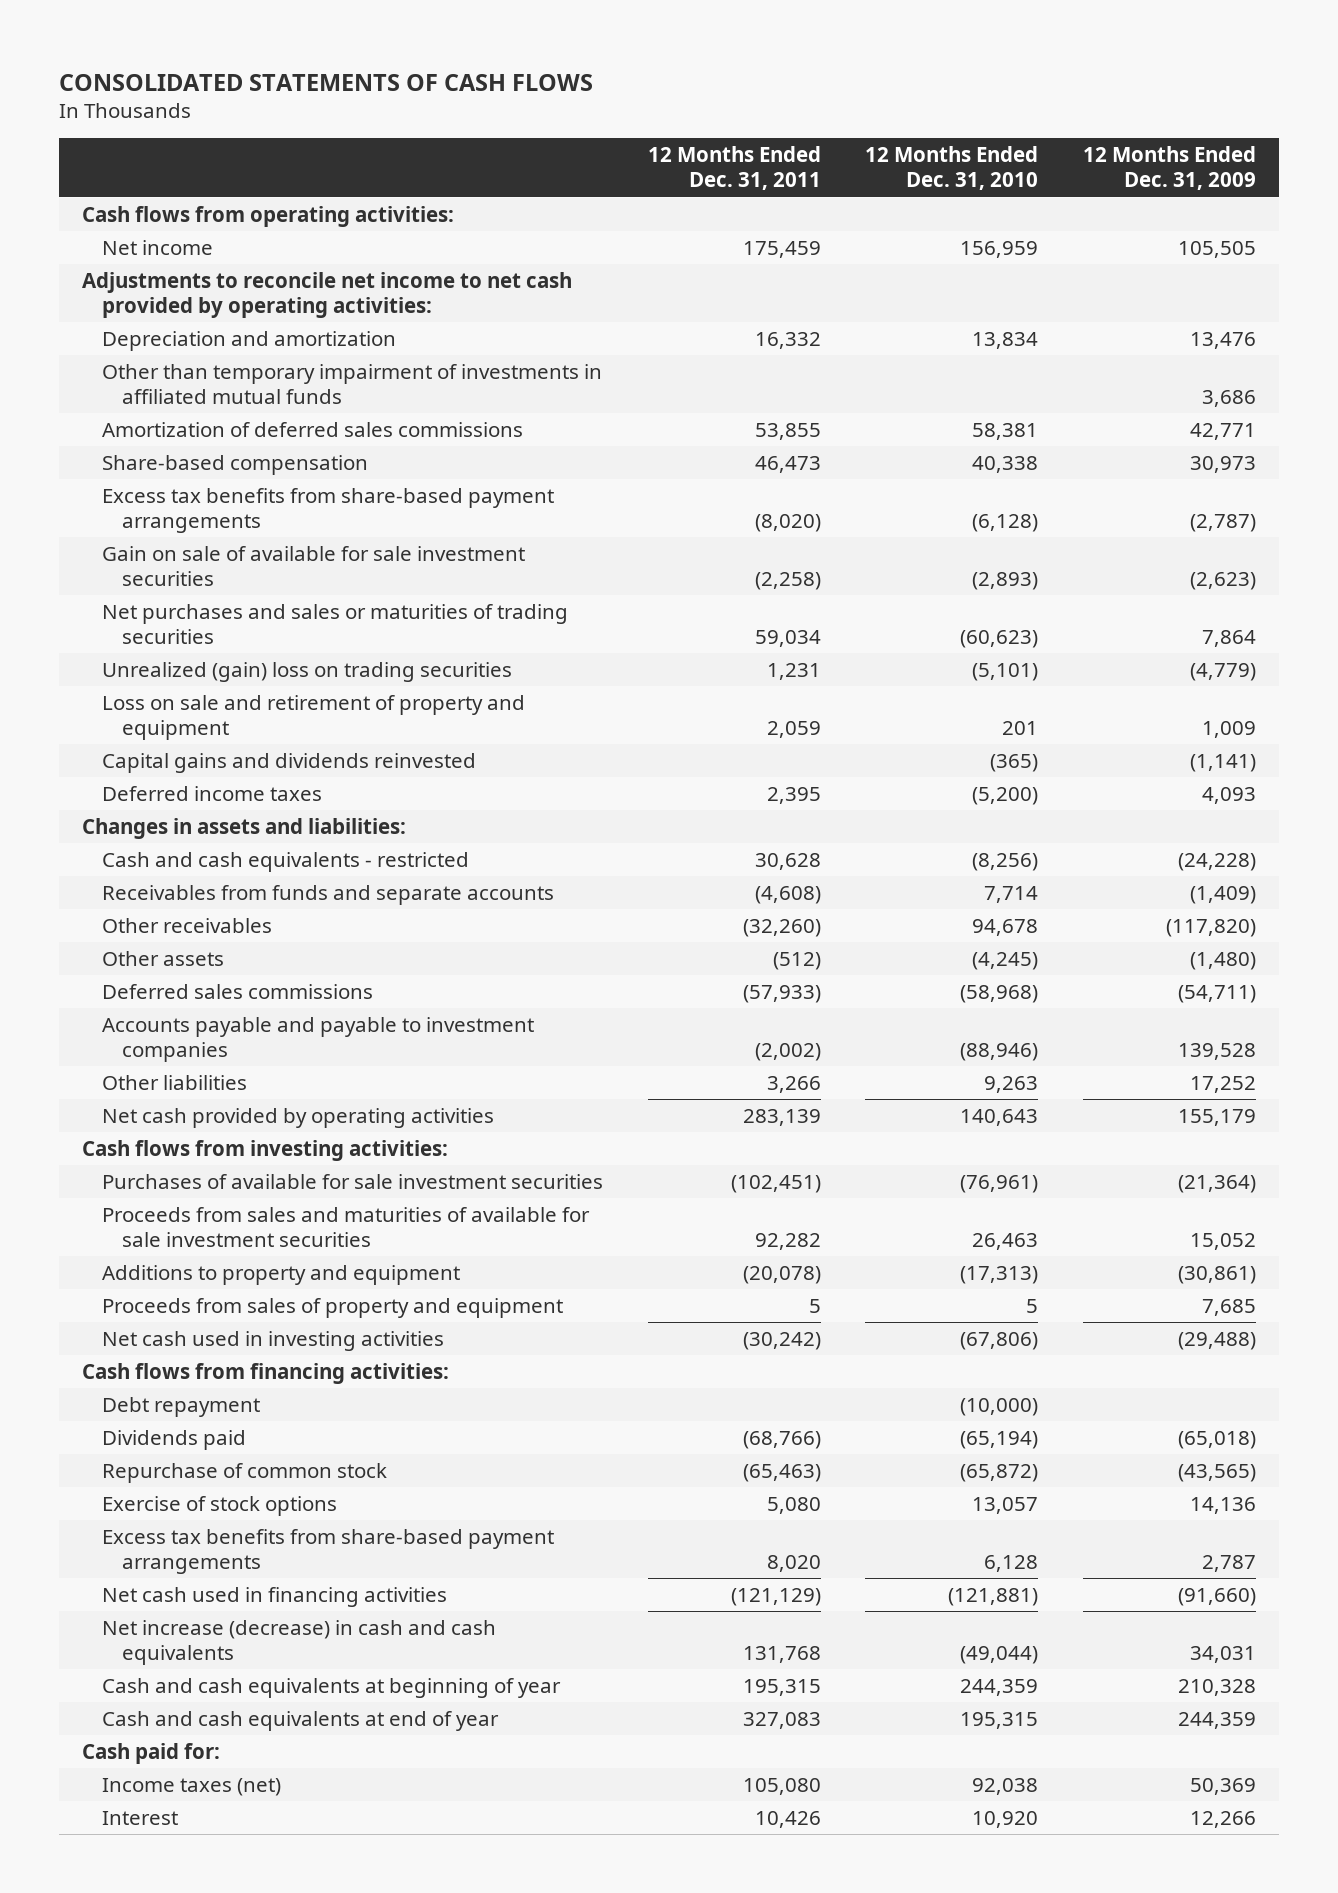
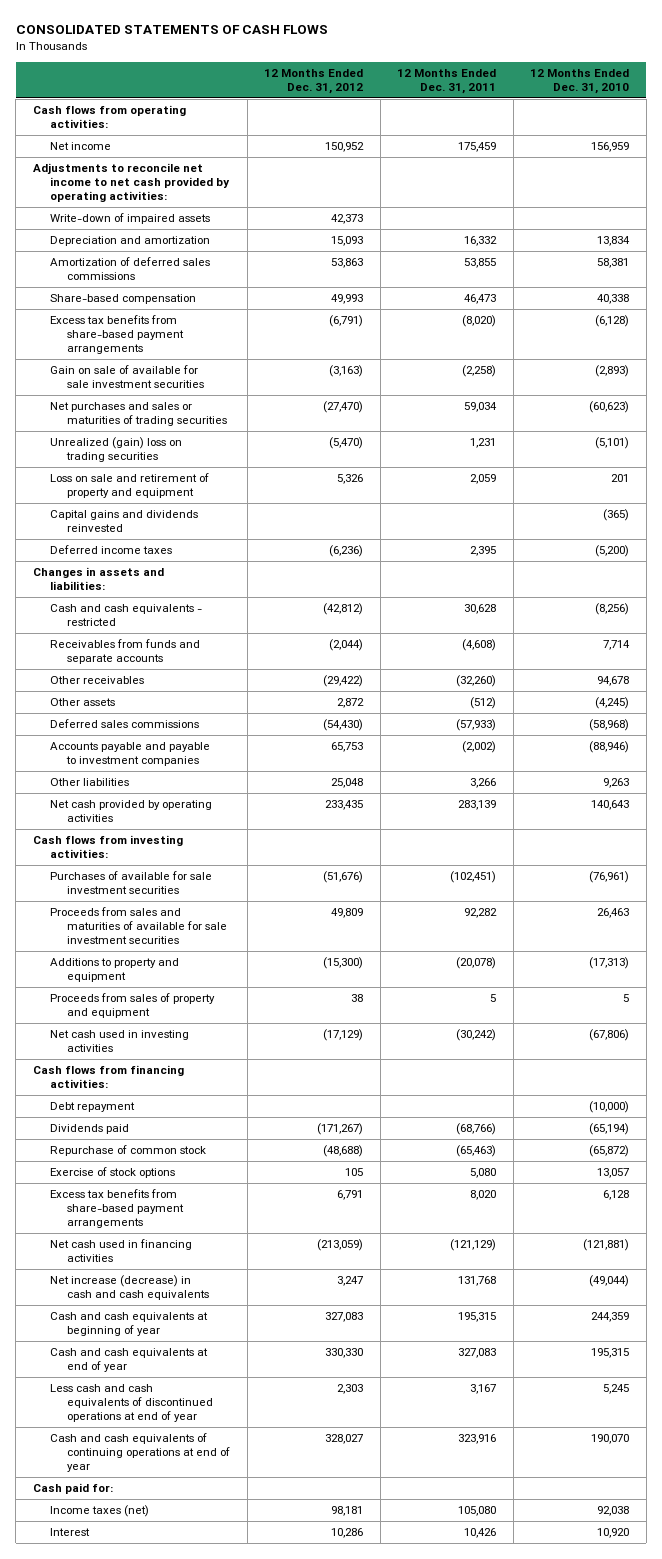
[1083,146,1257,191] 12 Months Ended Dec. 31, 2009 -> none
none -> [264,68,364,94] 12 Months Ended Dec. 31, 2012
none -> [49,213,210,225] Write-down of impaired assets
[101,363,602,404] Other than temporary impairment of investments in affiliated mutual funds -> none
none -> [49,1384,214,1422] Less cash and cash equivalents of discontinued operations at end of year
none -> [49,1433,231,1472] Cash and cash equivalents of continuing operations at end of year

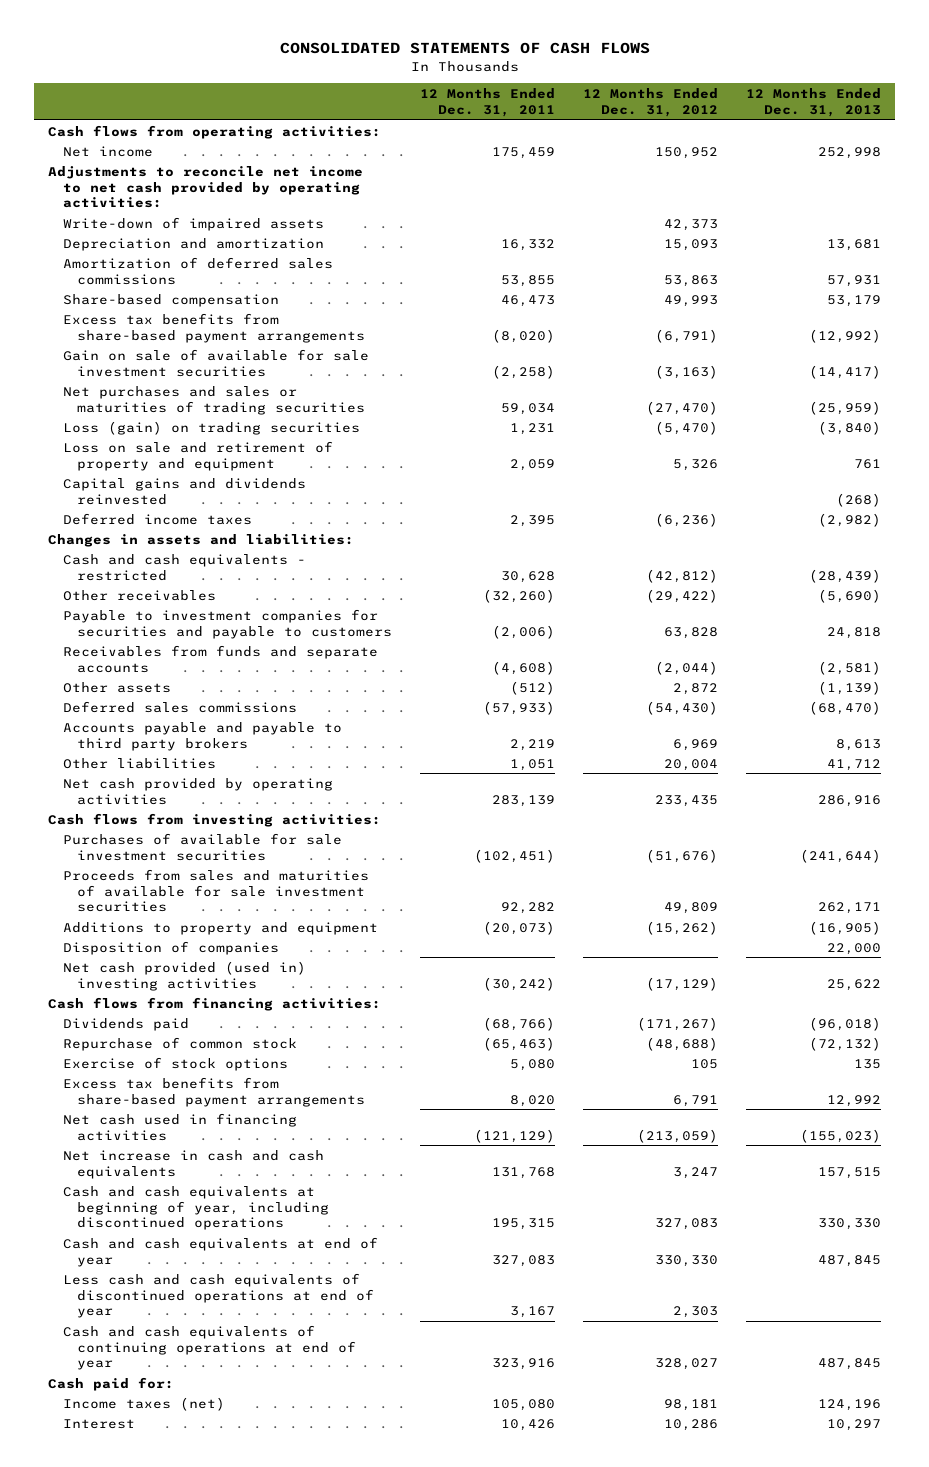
[530,68,630,94] 12 Months Ended Dec. 31, 2010 -> none
none -> [746,87,882,117] 12 Months Ended Dec. 31, 2013
[49,437,182,463] Unrealized (gain) loss on trading securities -> [62,420,360,435] Loss (gain) on trading securities
none -> [62,608,393,639] Payable to investment companies for securities and payable to customers
[49,639,200,665] Receivables from funds and separate accounts -> [62,644,378,673] Receivables from funds and separate accounts
[49,742,210,767] Accounts payable and payable to investment companies -> none
none -> [62,721,342,751] Accounts payable and payable to third party brokers
[331,778,364,789] 25,048 -> [664,758,719,771] 20,004
[470,778,497,789] 3,266 -> [510,758,556,771] 1,051
[49,993,215,1019] Proceeds from sales of property and equipment -> none
[323,957,364,970] (15,300) -> [646,920,719,935] (15,262)
[456,957,497,970] (20,078) -> [483,920,556,935] (20,073)
none -> [62,940,279,955] Disposition of companies
[49,1030,189,1053] Net cash used in investing activities -> [62,960,306,991] Net cash provided (used in) investing activities
[49,1102,135,1113] Debt repayment -> none
[49,1275,210,1301] Net increase (decrease) in cash and cash equivalents -> [62,1149,324,1179] Net increase in cash and cash equivalents
[49,1312,208,1337] Cash and cash equivalents at beginning of year -> [62,1185,330,1231] Cash and cash equivalents at beginning of year, including discontinued operations

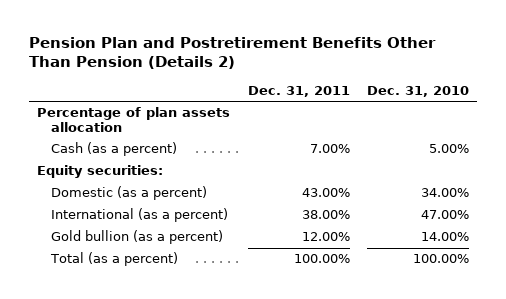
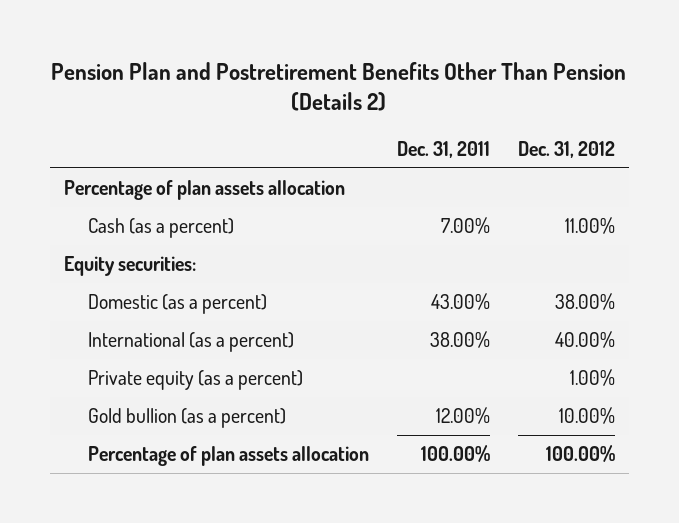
[366,86,469,98] Dec. 31, 2010 -> none
none -> [517,140,615,158] Dec. 31, 2012
none -> [88,370,304,391] Private equity (as a percent)
[50,252,179,267] Total (as a percent) -> [88,446,370,467] Percentage of plan assets allocation

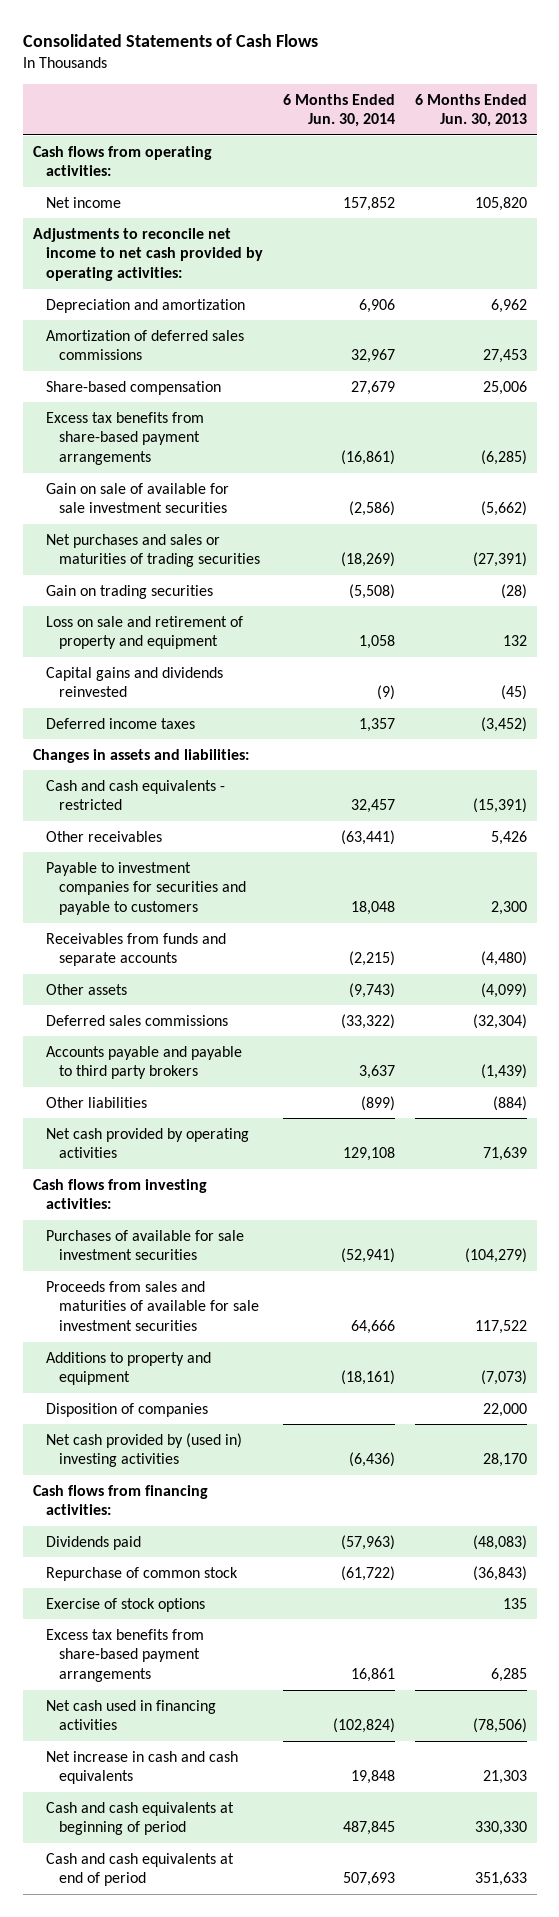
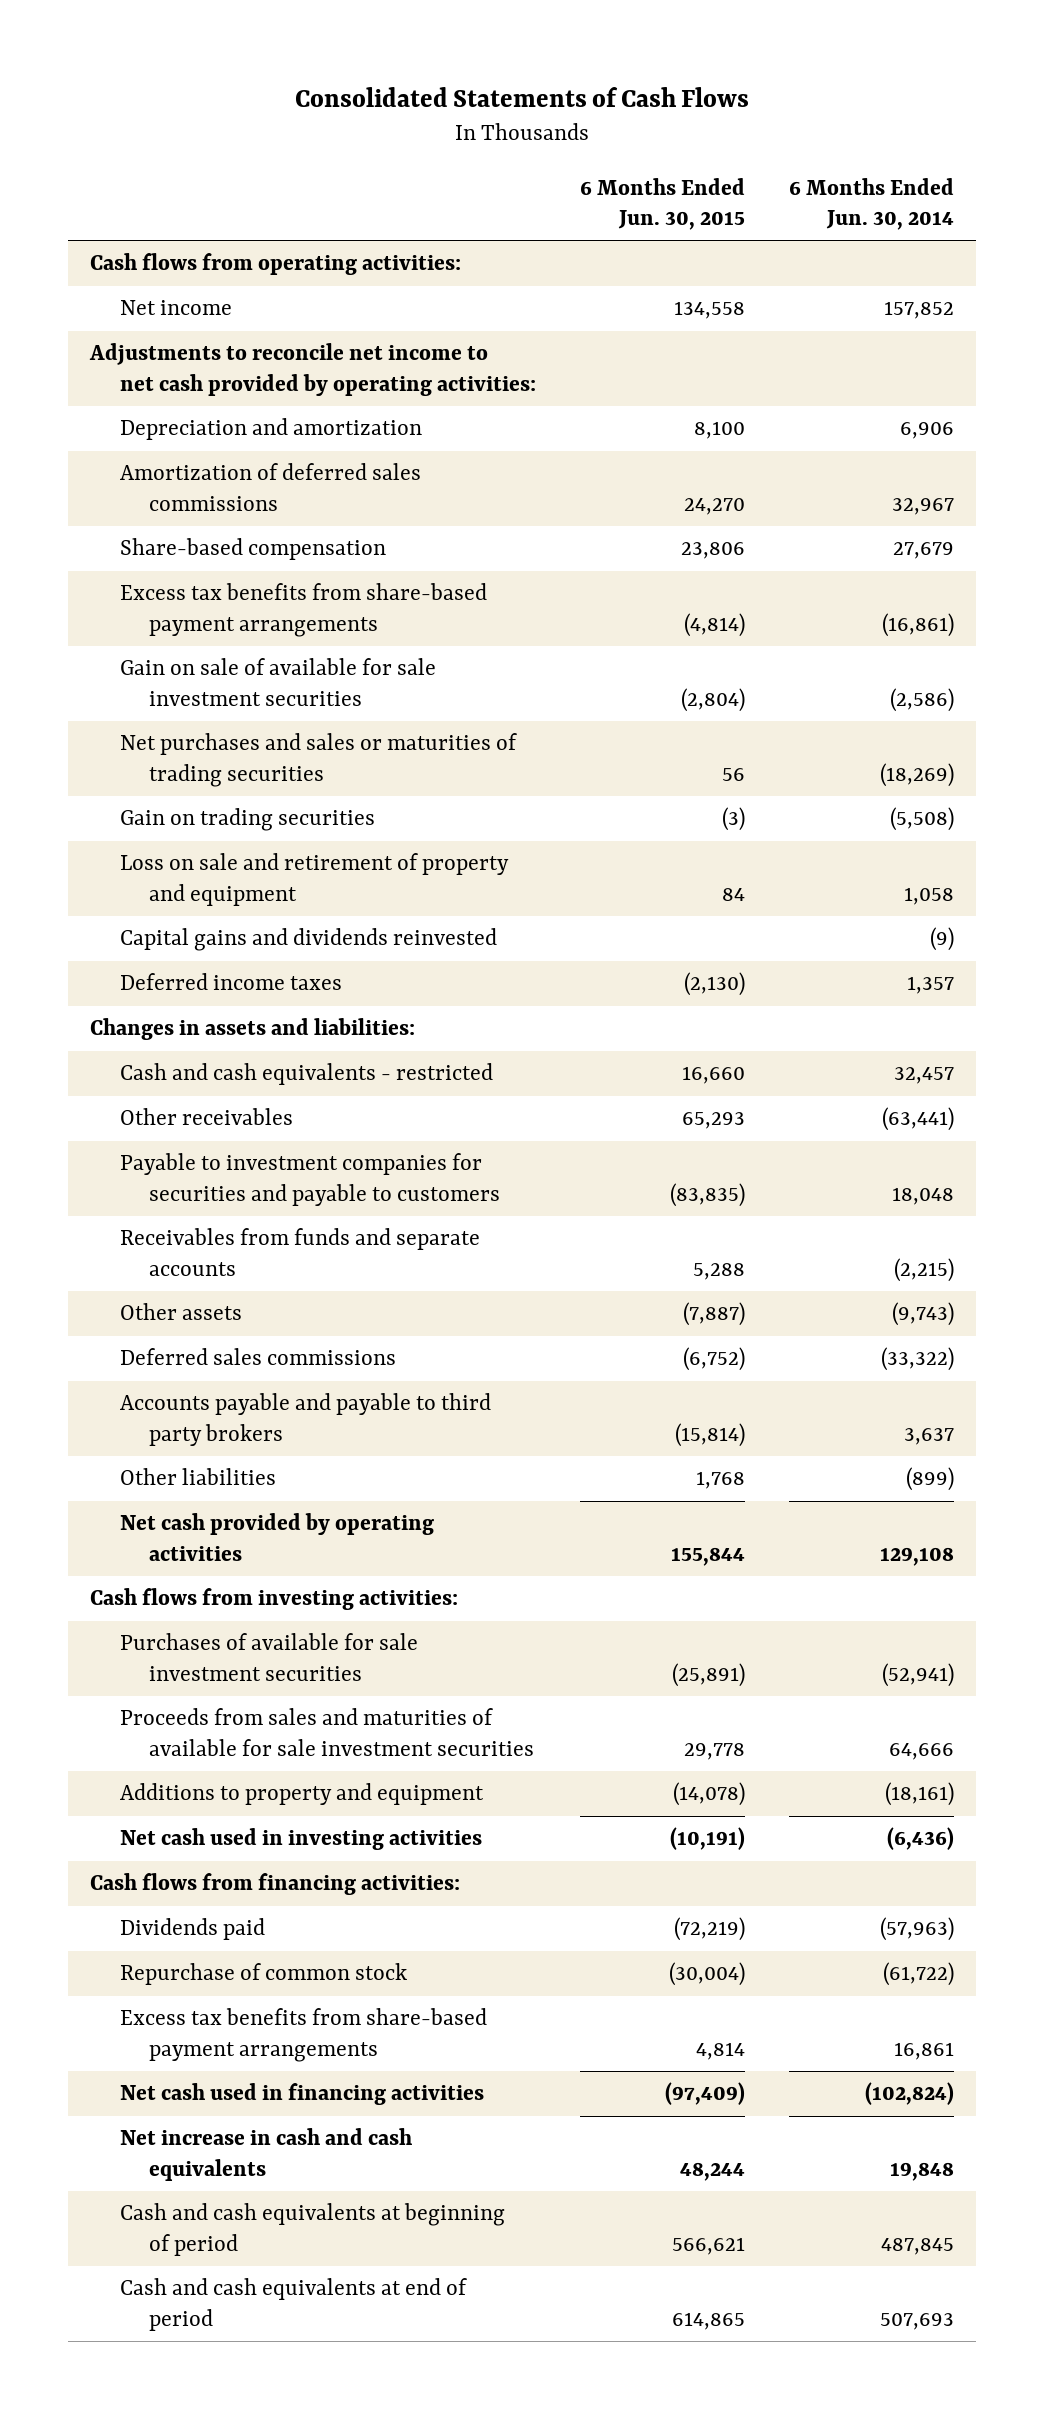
[414,93,527,128] 6 Months Ended Jun. 30, 2013 -> none
none -> [579,177,745,230] 6 Months Ended Jun. 30, 2015
[45,1402,208,1417] Disposition of companies -> none
[45,1432,242,1468] Net cash provided by (used in) investing activities -> [119,1828,482,1851] Net cash used in investing activities
[45,1597,205,1612] Exercise of stock options -> none

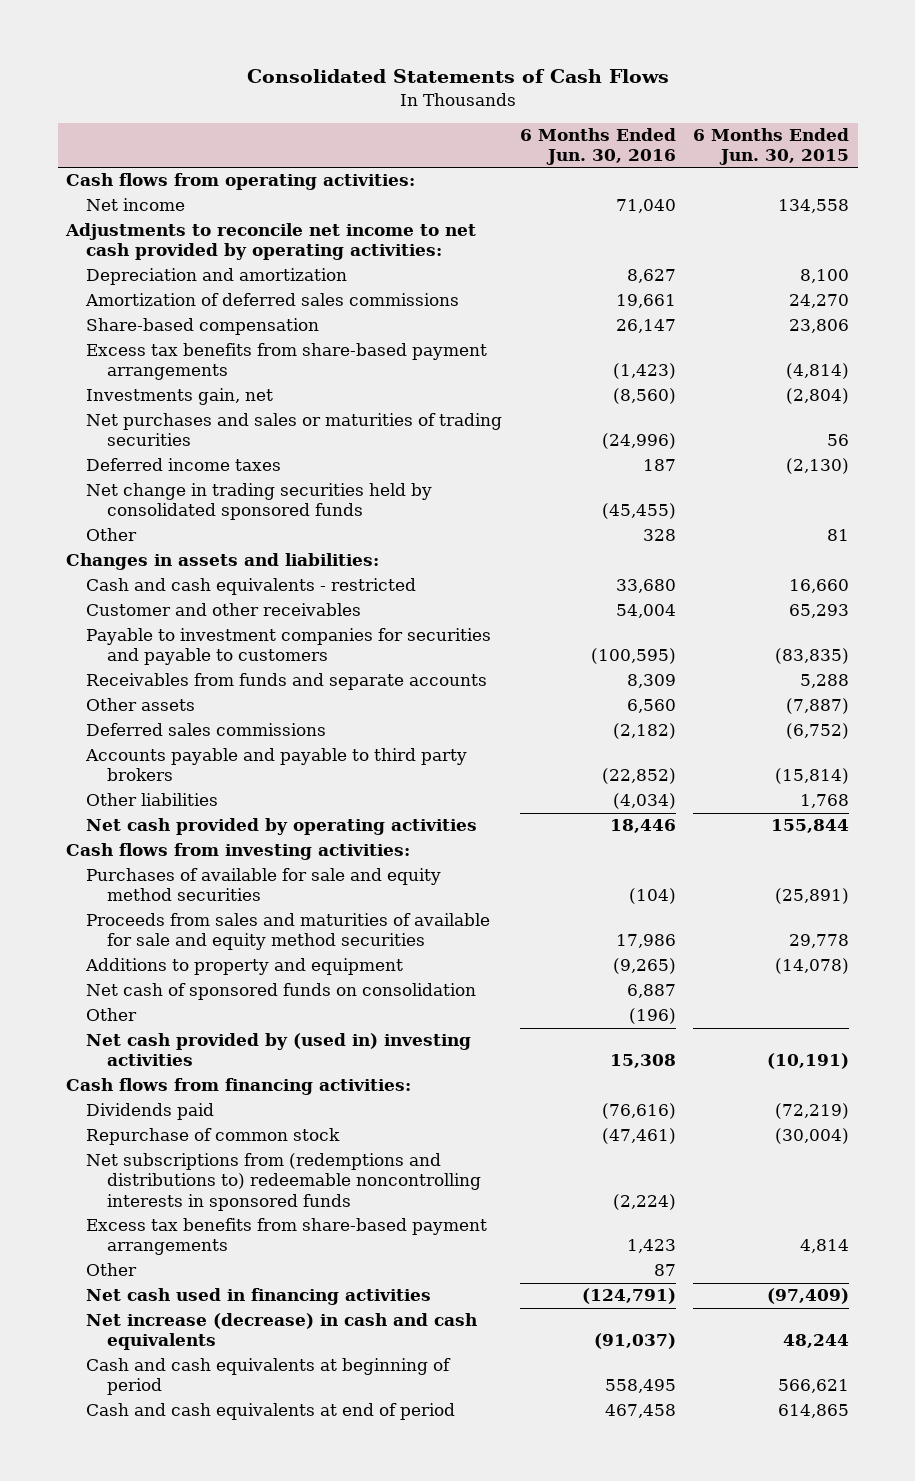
[789,177,955,230] 6 Months Ended Jun. 30, 2014 -> none
none -> [519,128,676,166] 6 Months Ended Jun. 30, 2016
[119,658,436,706] Gain on sale of available for sale investment securities -> [86,388,274,406] Investments gain, net
[119,808,375,832] Gain on trading securities -> none
[119,853,509,906] Loss on sale and retirement of property and equipment -> none
[119,928,497,952] Capital gains and dividends reinvested -> none
none -> [86,483,433,521] Net change in trading securities held by consolidated sponsored funds
none -> [86,528,138,542] Other
[119,1108,293,1126] Other receivables -> [86,603,362,617] Customer and other receivables
[119,1633,418,1681] Purchases of available for sale investment securities -> [86,868,442,902] Purchases of available for sale and equity method securities
[119,1708,535,1756] Proceeds from sales and maturities of available for sale investment securities -> [86,913,491,951] Proceeds from sales and maturities of available for sale and equity method securities
none -> [86,983,477,1001] Net cash of sponsored funds on consolidation
none -> [86,1008,138,1022] Other
[119,1828,482,1851] Net cash used in investing activities -> [86,1033,472,1067] Net cash provided by (used in) investing activities
none -> [86,1153,481,1211] Net subscriptions from (redemptions and distributions to) redeemable noncontrolling interests in sponsored funds
none -> [86,1263,138,1277] Other
[119,2128,412,2181] Net increase in cash and cash equivalents -> [86,1313,478,1351] Net increase (decrease) in cash and cash equivalents

